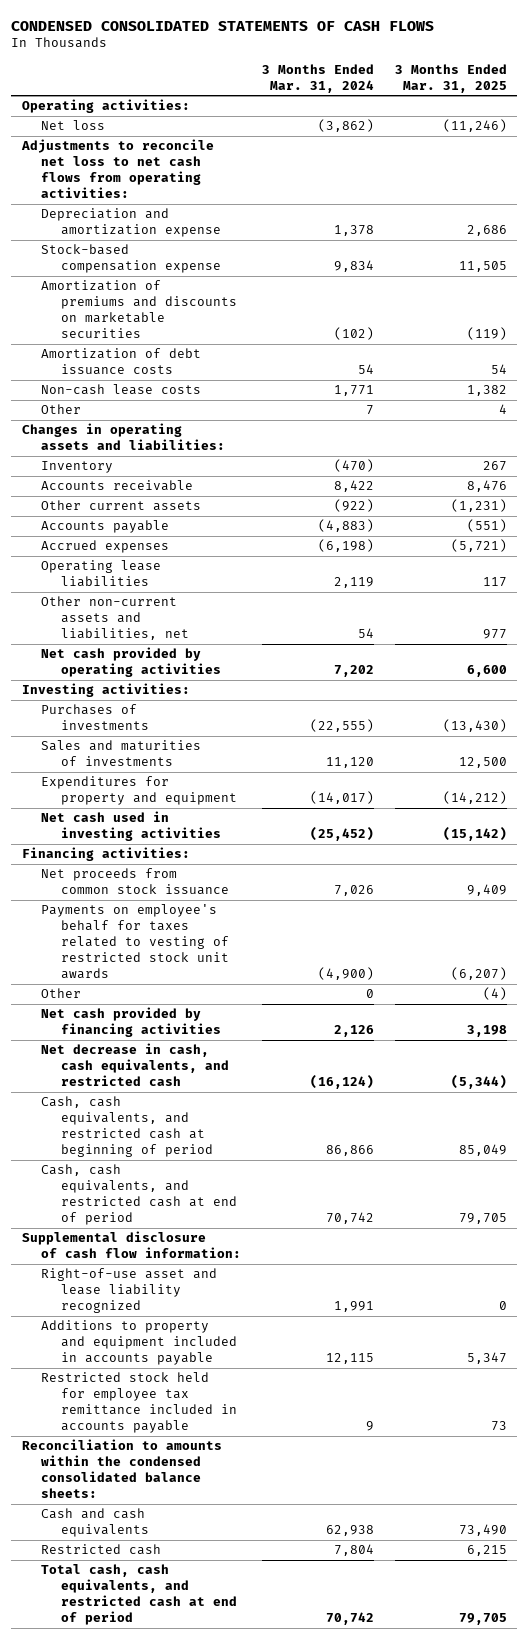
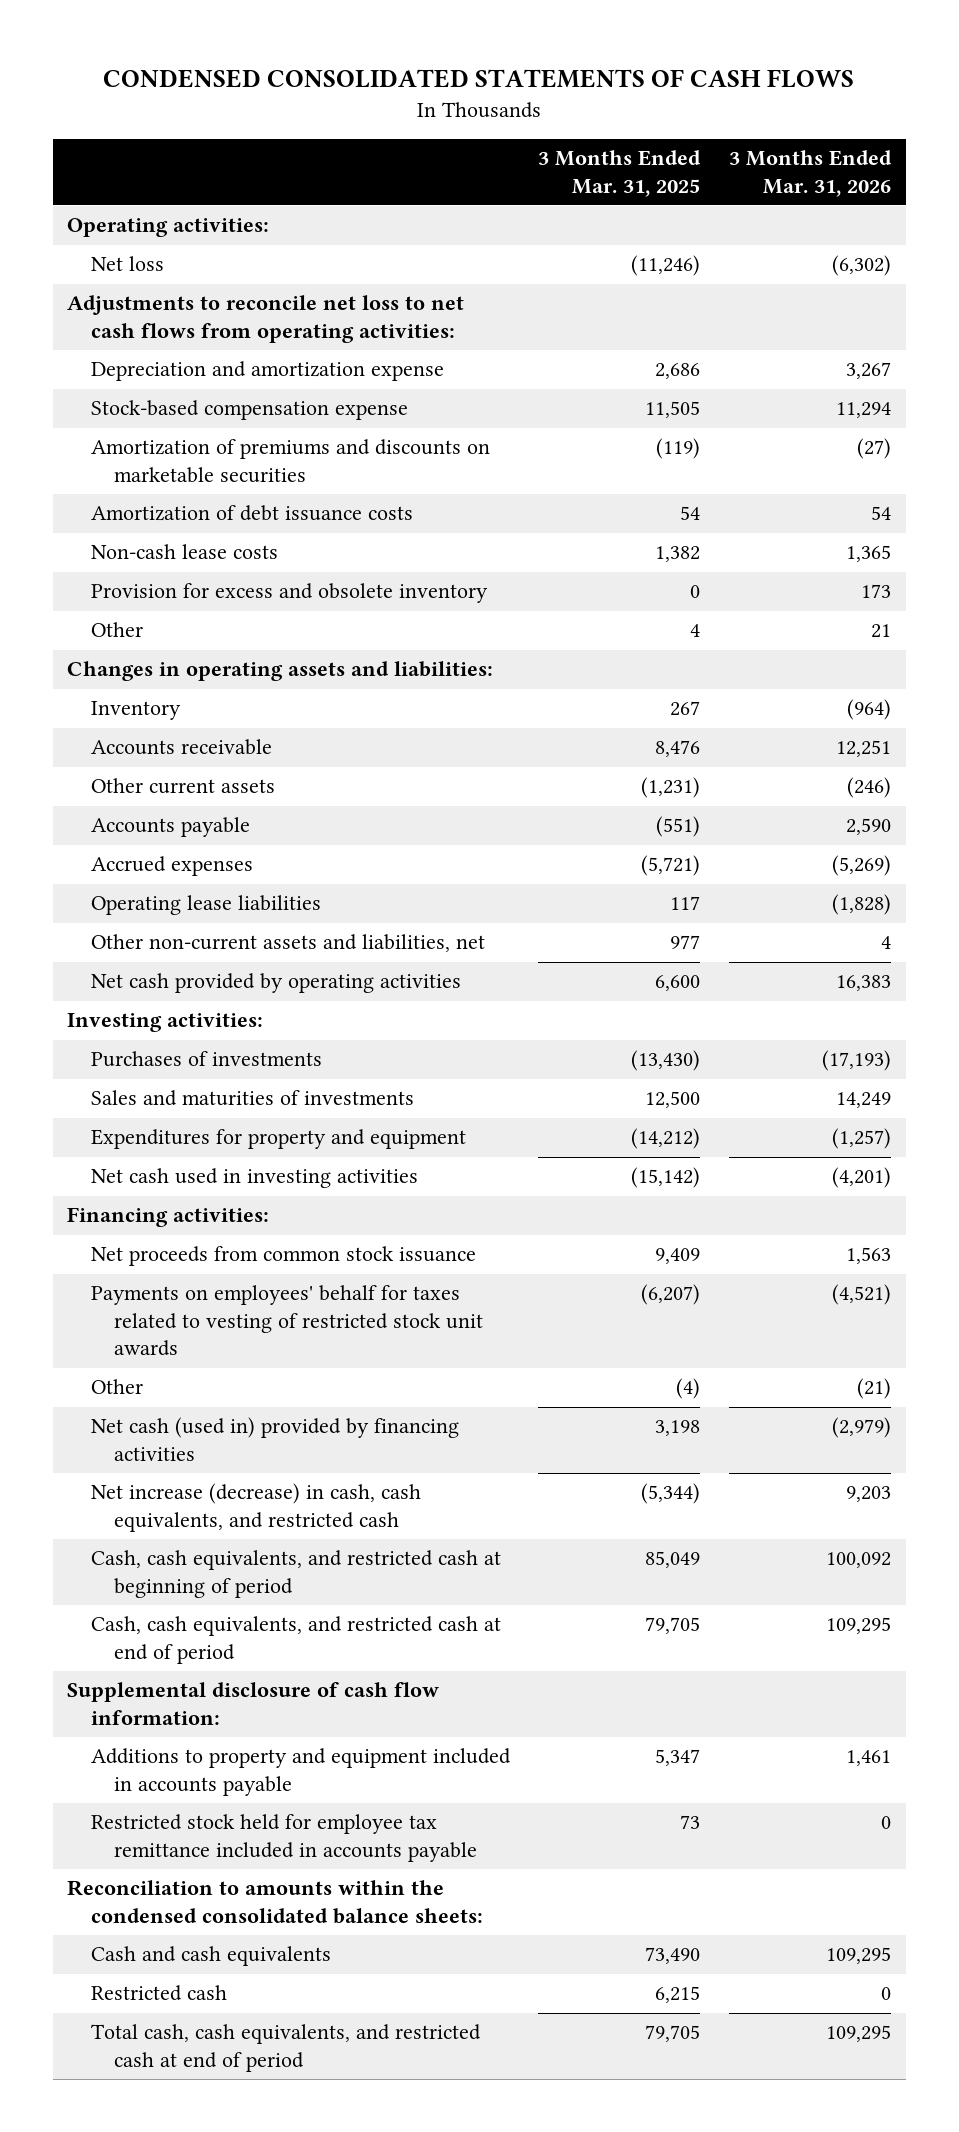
[262,63,375,93] 3 Months Ended Mar. 31, 2024 -> none
none -> [729,150,893,197] 3 Months Ended Mar. 31, 2026
none -> [90,583,488,604] Provision for excess and obsolete inventory
[41,904,229,980] Payments on employee's behalf for taxes related to vesting of restricted stock unit awards -> [90,1285,483,1357] Payments on employees' behalf for taxes related to vesting of restricted stock unit awards
[41,1007,221,1038] Net cash provided by financing activities -> [90,1417,459,1461] Net cash (used in) provided by financing activities
[41,1043,229,1087] Net decrease in cash, cash equivalents, and restricted cash -> [90,1483,421,1532] Net increase (decrease) in cash, cash equivalents, and restricted cash
[41,1268,218,1314] Right-of-use asset and lease liability recognized -> none

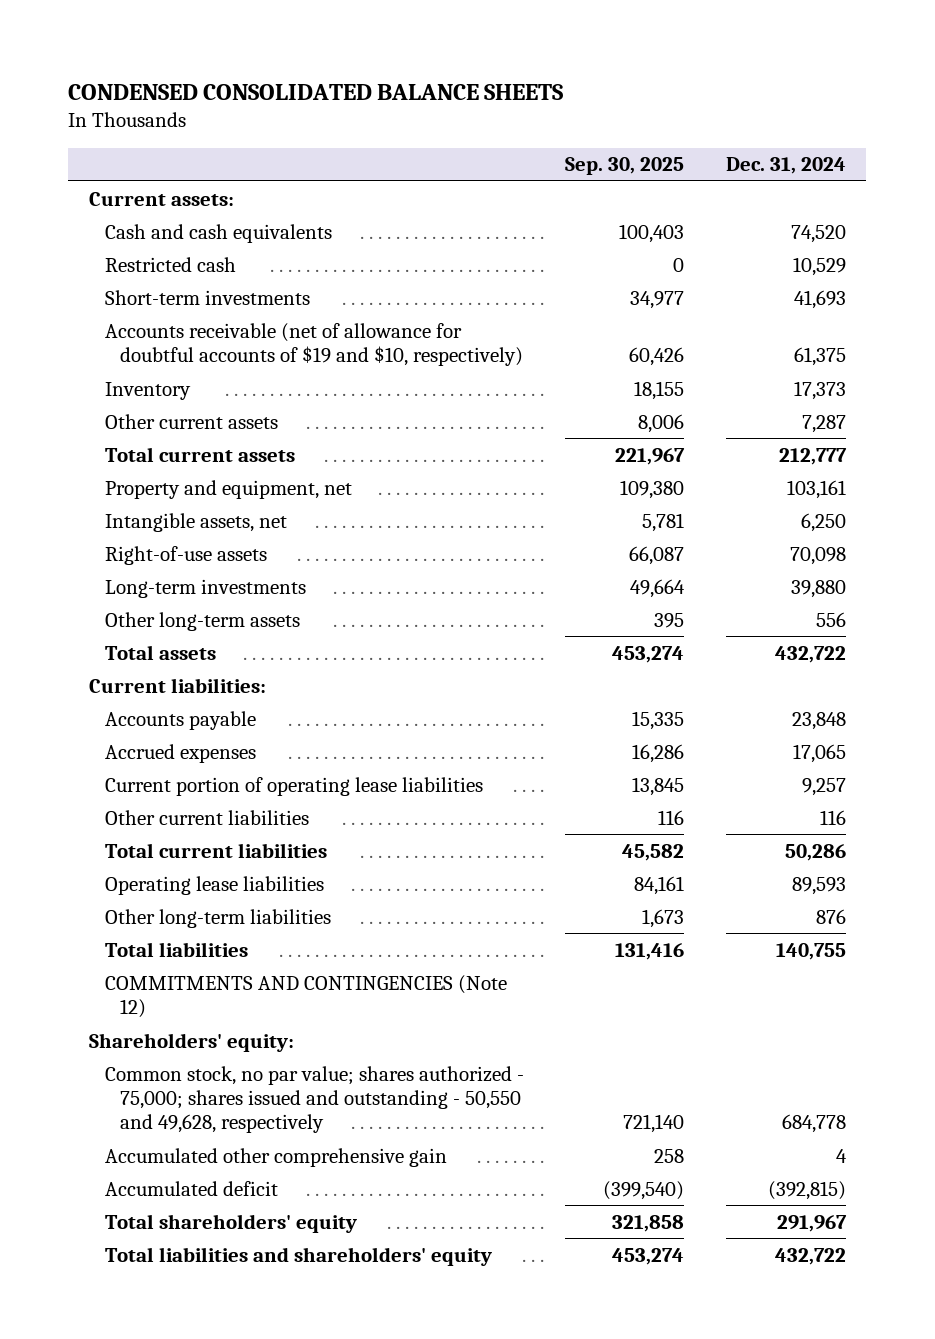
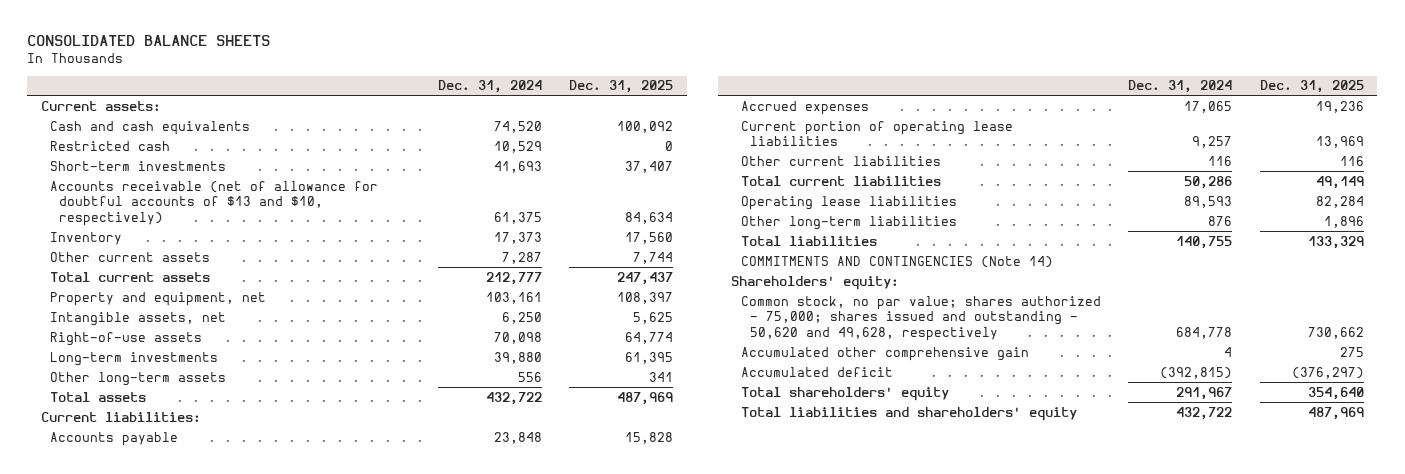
[68,83,564,100] CONDENSED CONSOLIDATED BALANCE SHEETS -> [27,35,271,47] CONSOLIDATED BALANCE SHEETS
[565,157,685,176] Sep. 30, 2025 -> none
none -> [569,80,674,94] Dec. 31, 2025
[104,322,524,366] Accounts receivable (net of allowance for doubtful accounts of $19 and $10, respectively) -> [50,180,379,226] Accounts receivable (net of allowance for doubtful accounts of $13 and $10, respectively)
[104,974,507,1018] COMMITMENTS AND CONTINGENCIES (Note 12) -> [740,255,1053,268] COMMITMENTS AND CONTINGENCIES (Note 14)
[104,1065,524,1134] Common stock, no par value; shares authorized - 75,000; shares issued and outstanding - 50,550 and 49,628, respectively -> [740,295,1101,341] Common stock, no par value; shares authorized - 75,000; shares issued and outstanding - 50,620 and 49,628, respectively

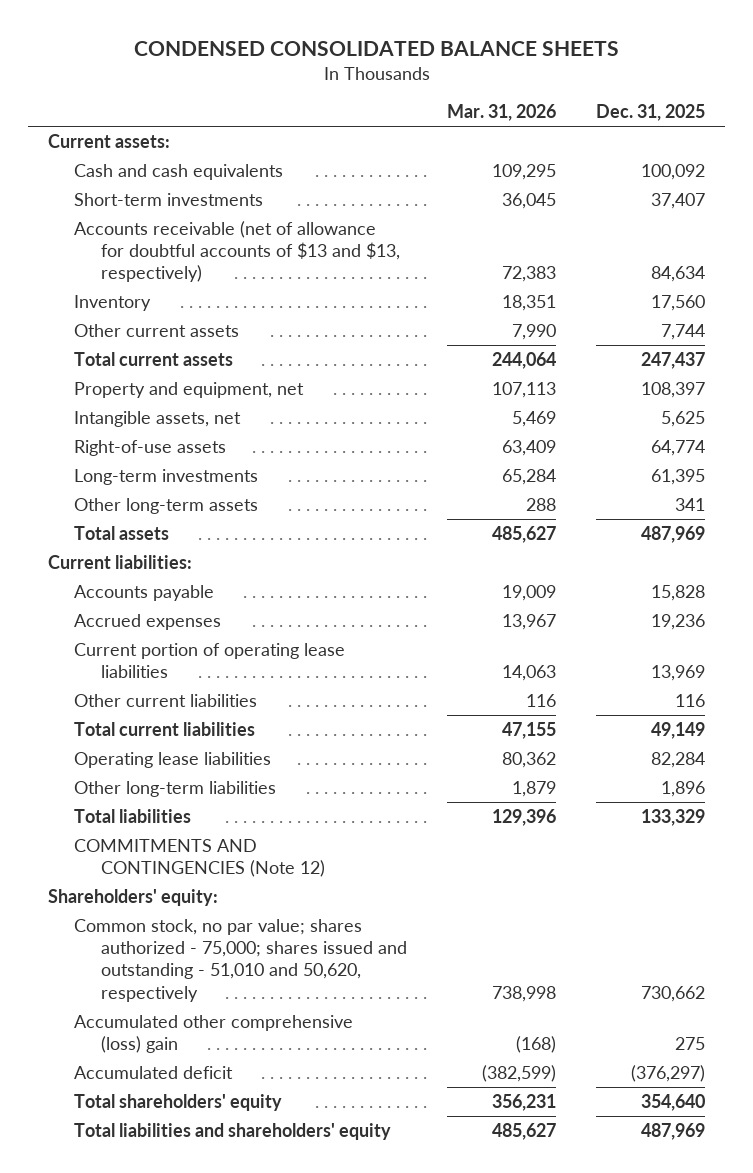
[27,35,271,47] CONSOLIDATED BALANCE SHEETS -> [133,40,619,56] CONDENSED CONSOLIDATED BALANCE SHEETS
[437,80,542,94] Dec. 31, 2024 -> none
none -> [446,104,556,122] Mar. 31, 2026
[50,140,171,151] Restricted cash -> none
[50,180,379,226] Accounts receivable (net of allowance for doubtful accounts of $13 and $10, respectively) -> [74,220,400,283] Accounts receivable (net of allowance for doubtful accounts of $13 and $13, respectively)
[740,255,1053,268] COMMITMENTS AND CONTINGENCIES (Note 14) -> [74,838,325,878] COMMITMENTS AND CONTINGENCIES (Note 12)
[740,295,1101,341] Common stock, no par value; shares authorized - 75,000; shares issued and outstanding - 50,620 and 49,628, respectively -> [74,918,407,1002] Common stock, no par value; shares authorized - 75,000; shares issued and outstanding - 51,010 and 50,620, respectively
[740,346,1029,361] Accumulated other comprehensive gain -> [74,1014,354,1054] Accumulated other comprehensive (loss) gain

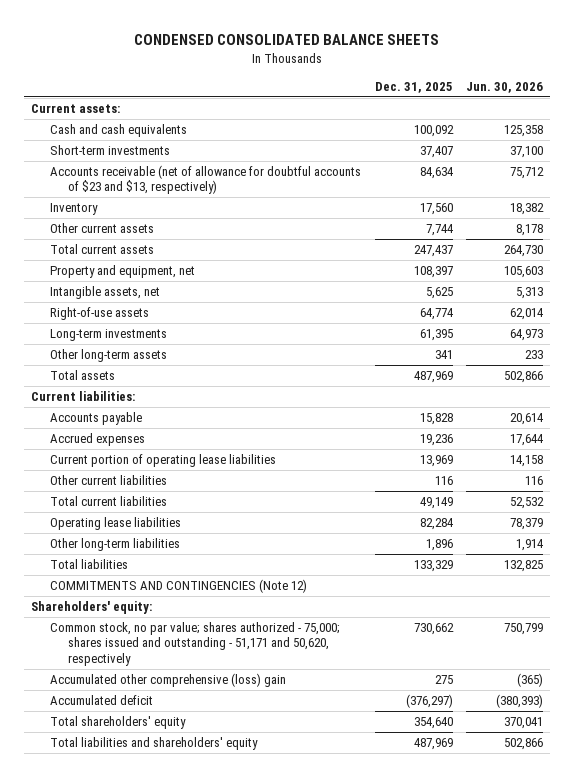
[446,104,556,122] Mar. 31, 2026 -> none
none -> [466,81,544,93] Jun. 30, 2026
[74,220,400,283] Accounts receivable (net of allowance for doubtful accounts of $13 and $13, respectively) -> [49,165,361,195] Accounts receivable (net of allowance for doubtful accounts of $23 and $13, respectively)
[74,918,407,1002] Common stock, no par value; shares authorized - 75,000; shares issued and outstanding - 51,010 and 50,620, respectively -> [49,622,340,666] Common stock, no par value; shares authorized - 75,000; shares issued and outstanding - 51,171 and 50,620, respectively

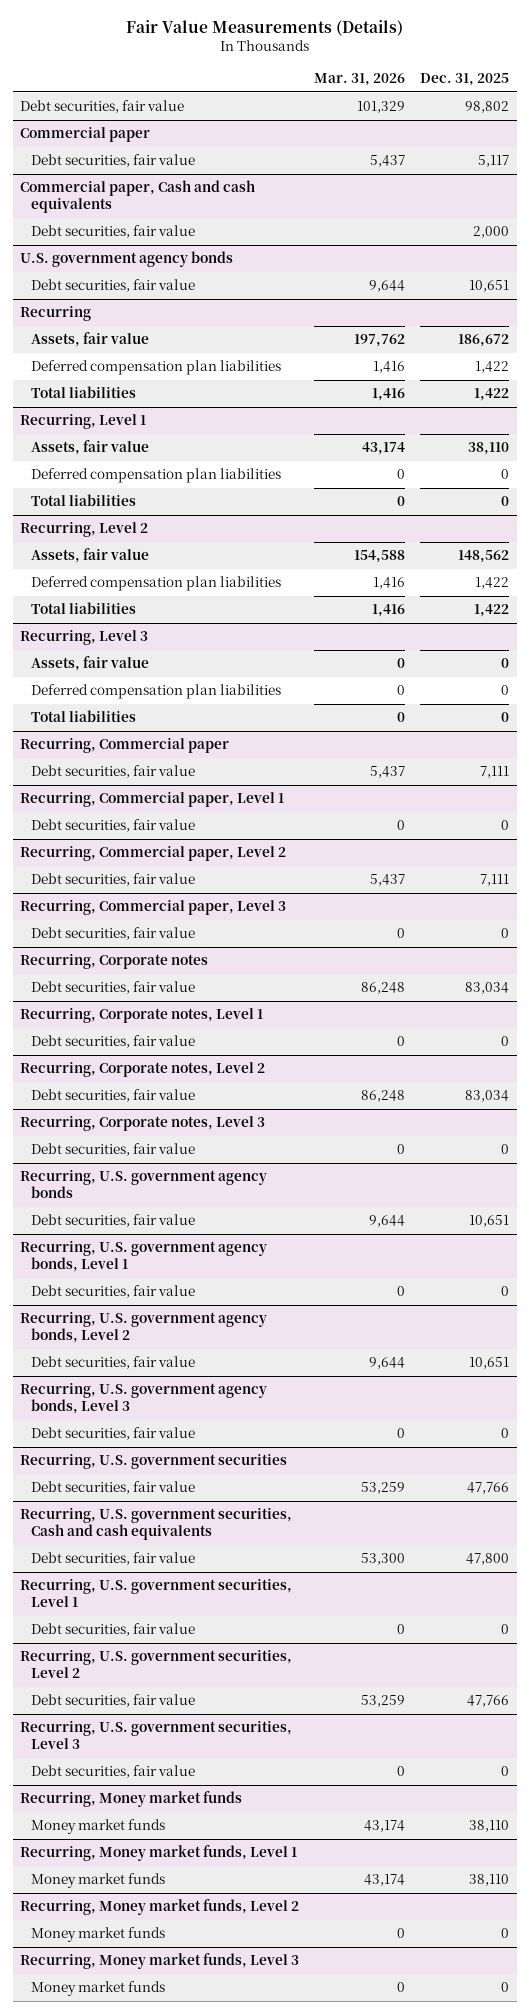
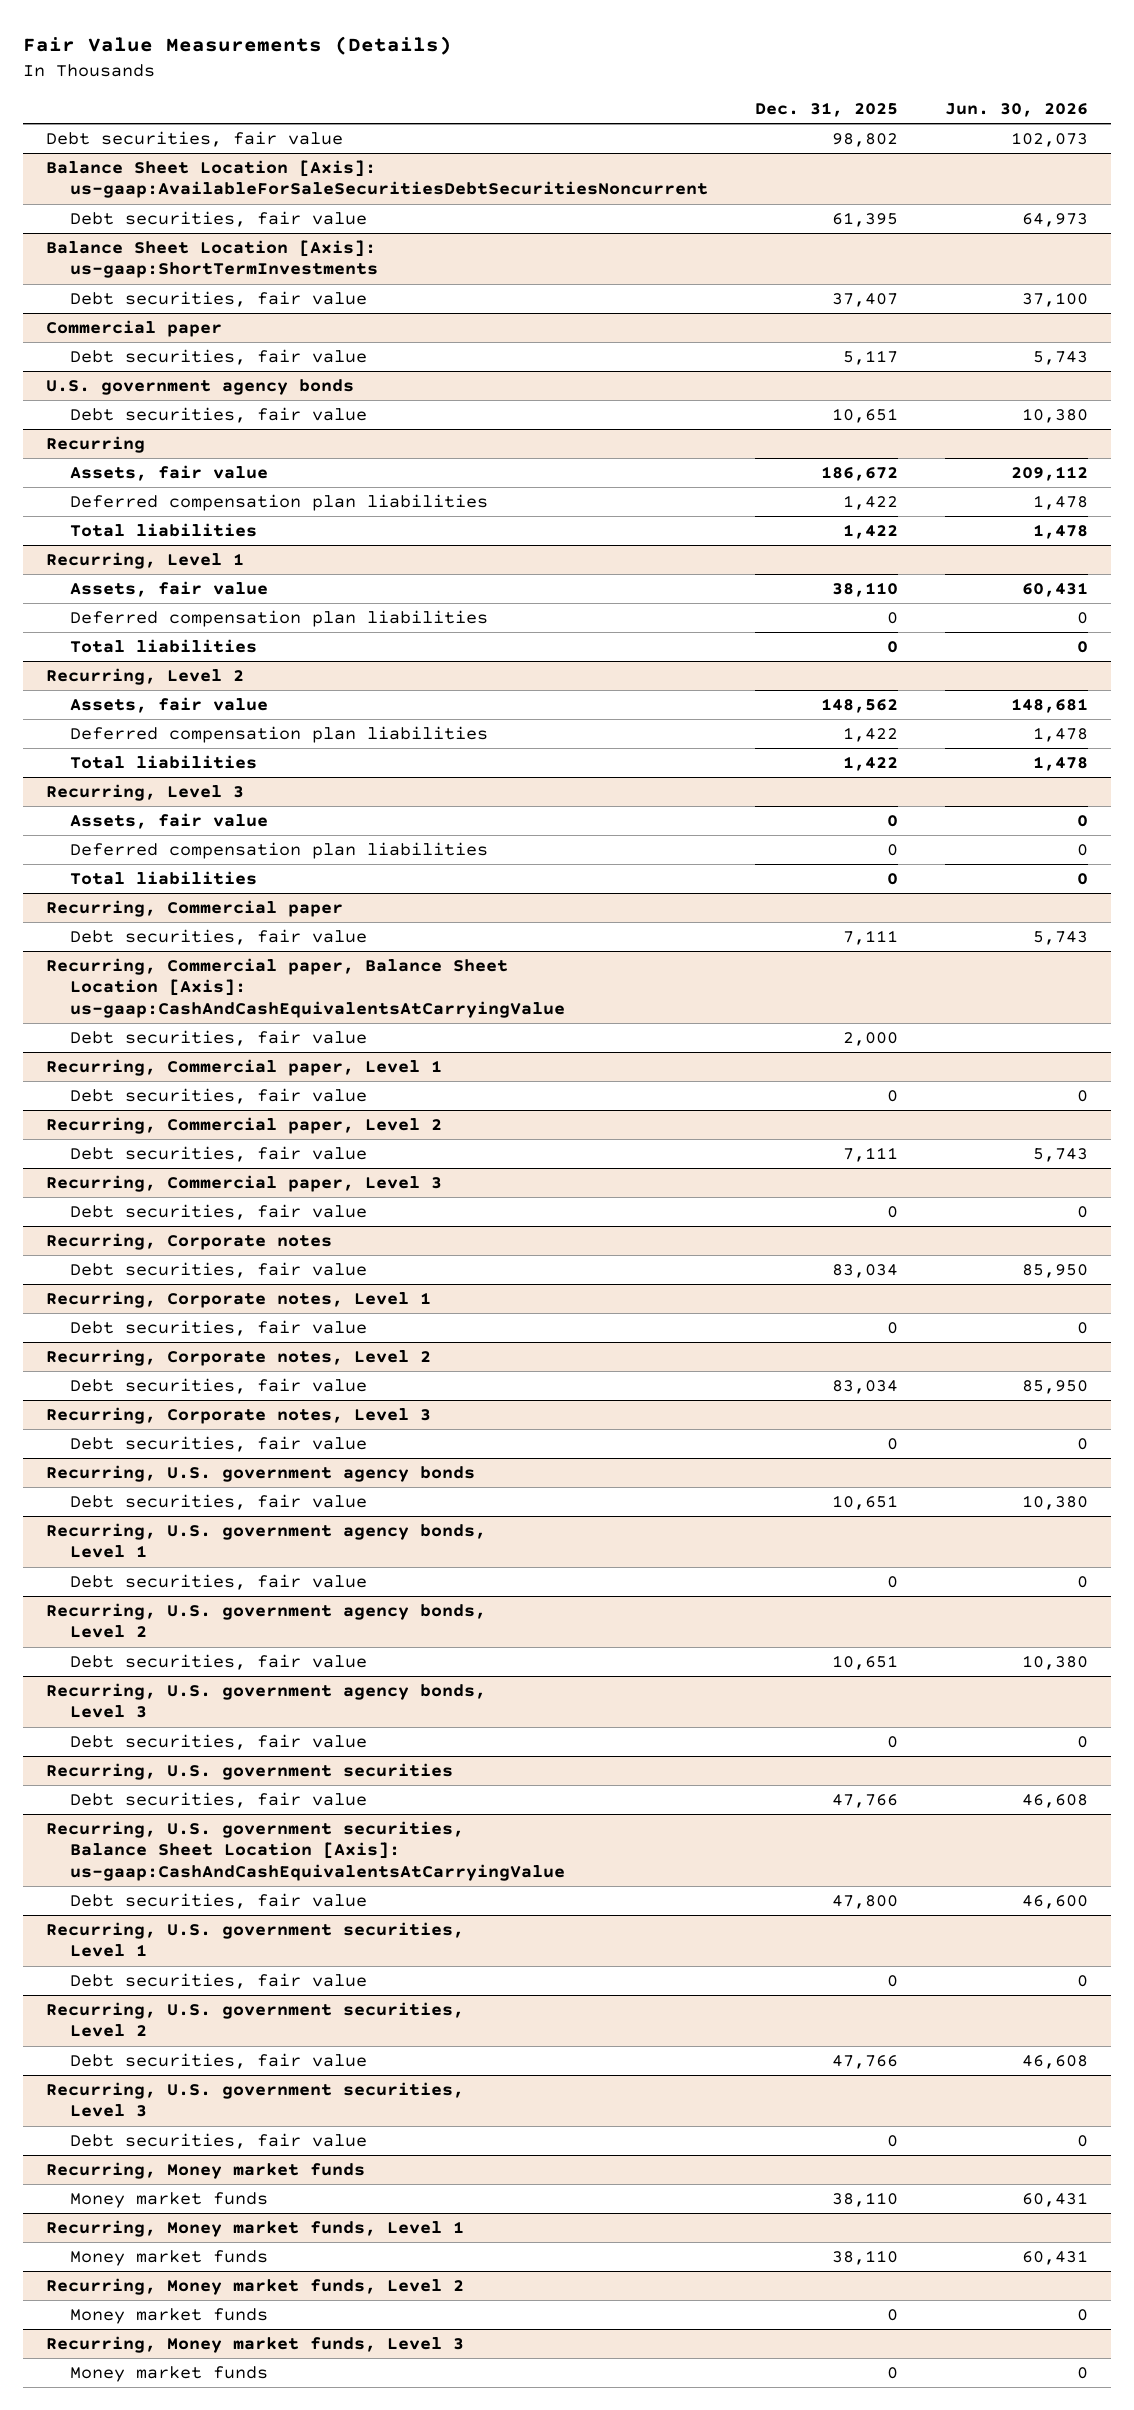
[314,73,406,87] Mar. 31, 2026 -> none
none -> [944,103,1088,118] Jun. 30, 2026
none -> [46,160,708,199] Balance Sheet Location [Axis]: us-gaap:AvailableForSaleSecuritiesDebtSecuritiesNoncurrent
none -> [69,211,367,228] Debt securities, fair value
none -> [46,240,378,279] Balance Sheet Location [Axis]: us-gaap:ShortTermInvestments
none -> [69,291,367,308] Debt securities, fair value
[20,180,256,214] Commercial paper, Cash and cash equivalents -> none
[30,225,195,239] Debt securities, fair value -> none
none -> [46,958,565,1018] Recurring, Commercial paper, Balance Sheet Location [Axis]: us-gaap:CashAndCashEquivalentsAtCarryingValue
none -> [69,1030,367,1047] Debt securities, fair value
[20,1508,293,1541] Recurring, U.S. government securities, Cash and cash equivalents -> none
none -> [46,1821,565,1881] Recurring, U.S. government securities, Balance Sheet Location [Axis]: us-gaap:CashAndCashEquivalentsAtCarryingValue

